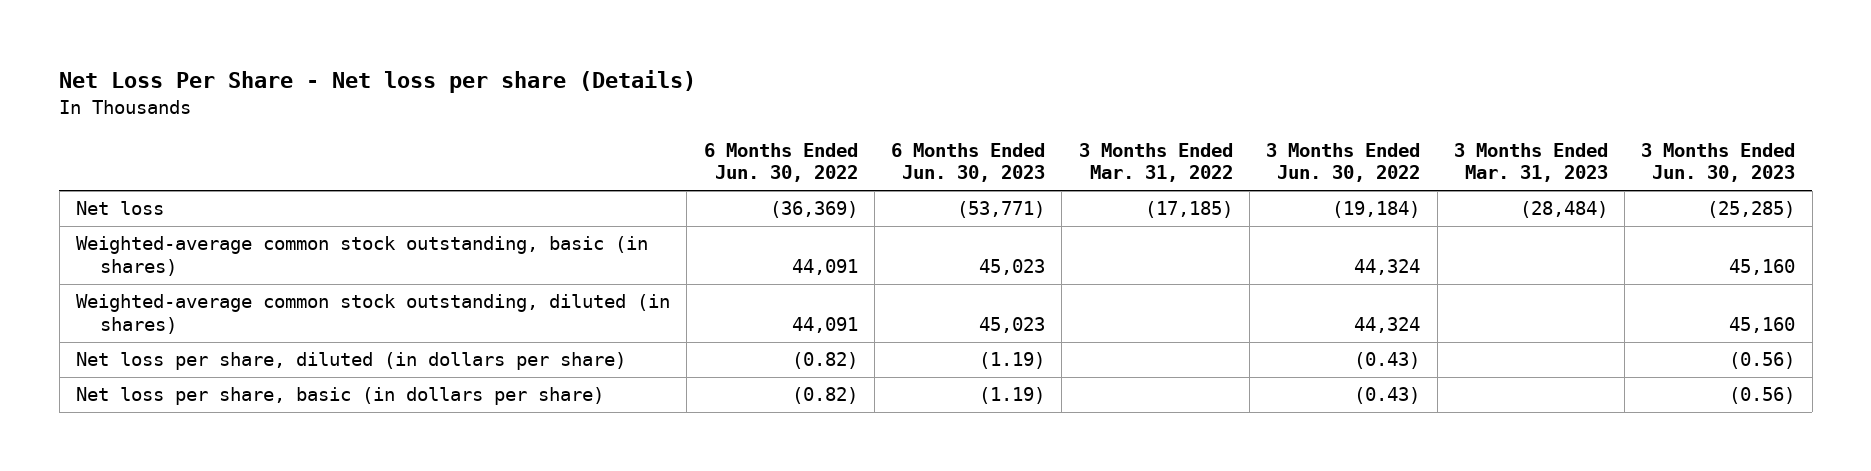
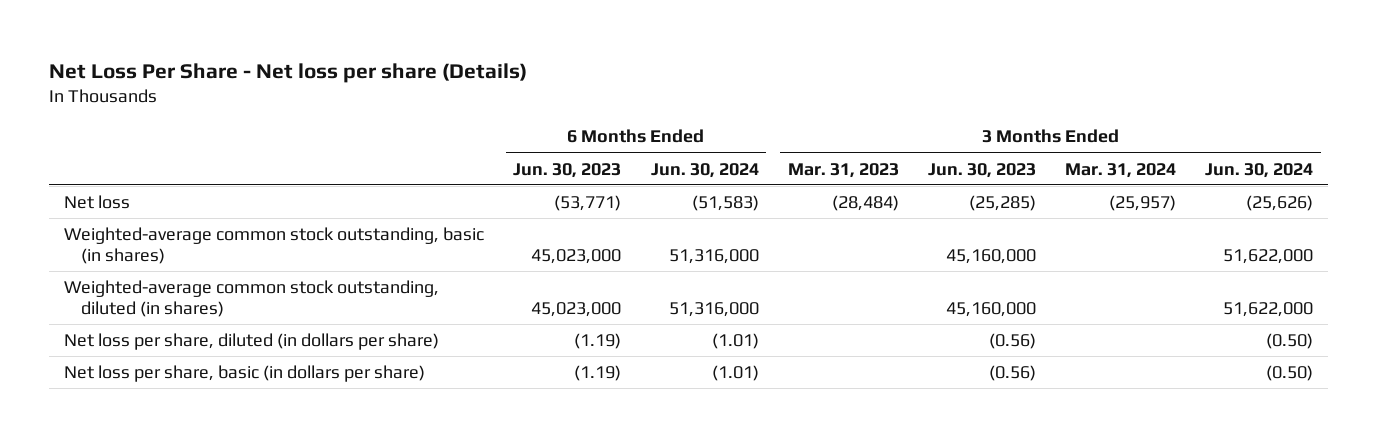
[703,142,858,183] 6 Months Ended Jun. 30, 2022 -> none
[1078,142,1233,183] 3 Months Ended Mar. 31, 2022 -> none
[1266,142,1421,183] 3 Months Ended Jun. 30, 2022 -> none
none -> [650,162,759,178] Jun. 30, 2024
none -> [1065,162,1177,178] Mar. 31, 2024
none -> [1205,162,1314,178] Jun. 30, 2024
[979,259,1046,276] 45,023 -> [531,249,622,265] 45,023,000
[1729,259,1796,276] 45,160 -> [945,249,1036,265] 45,160,000
[979,317,1046,334] 45,023 -> [531,302,622,318] 45,023,000
[1729,317,1796,334] 45,160 -> [945,302,1036,318] 45,160,000

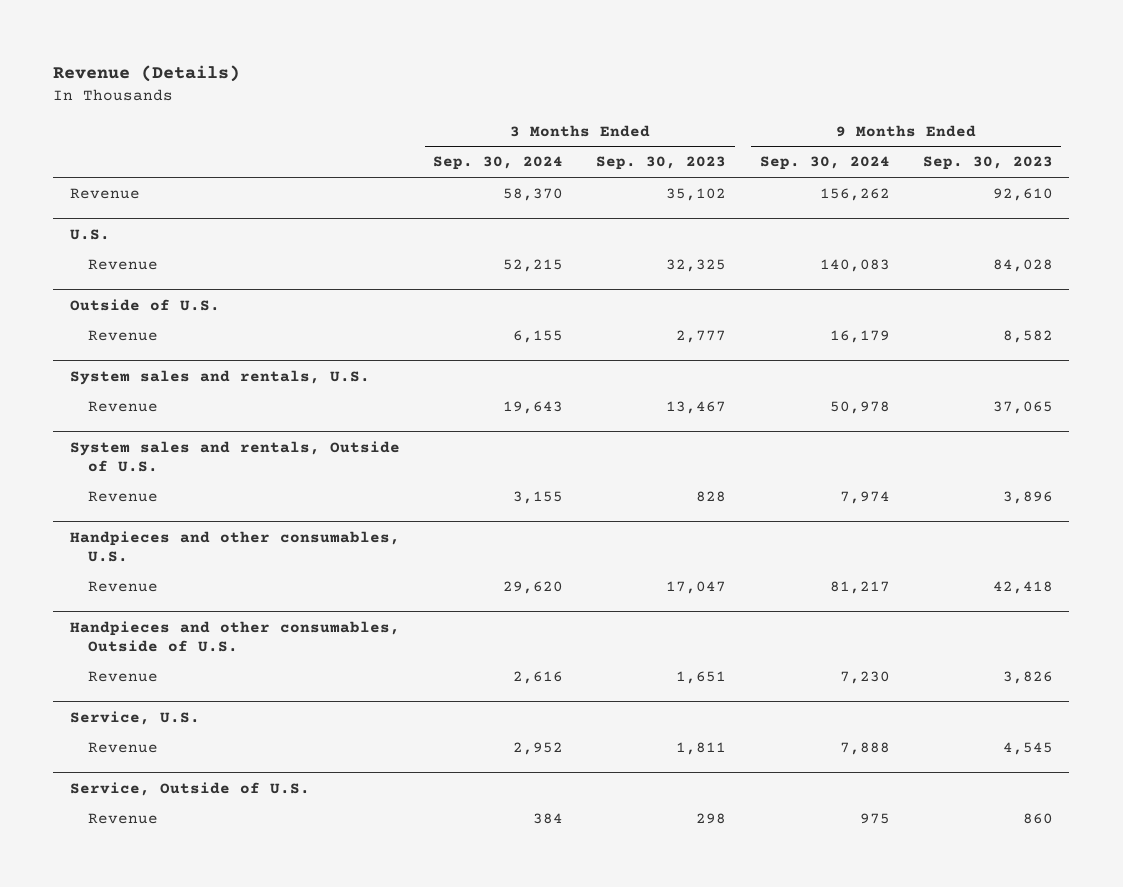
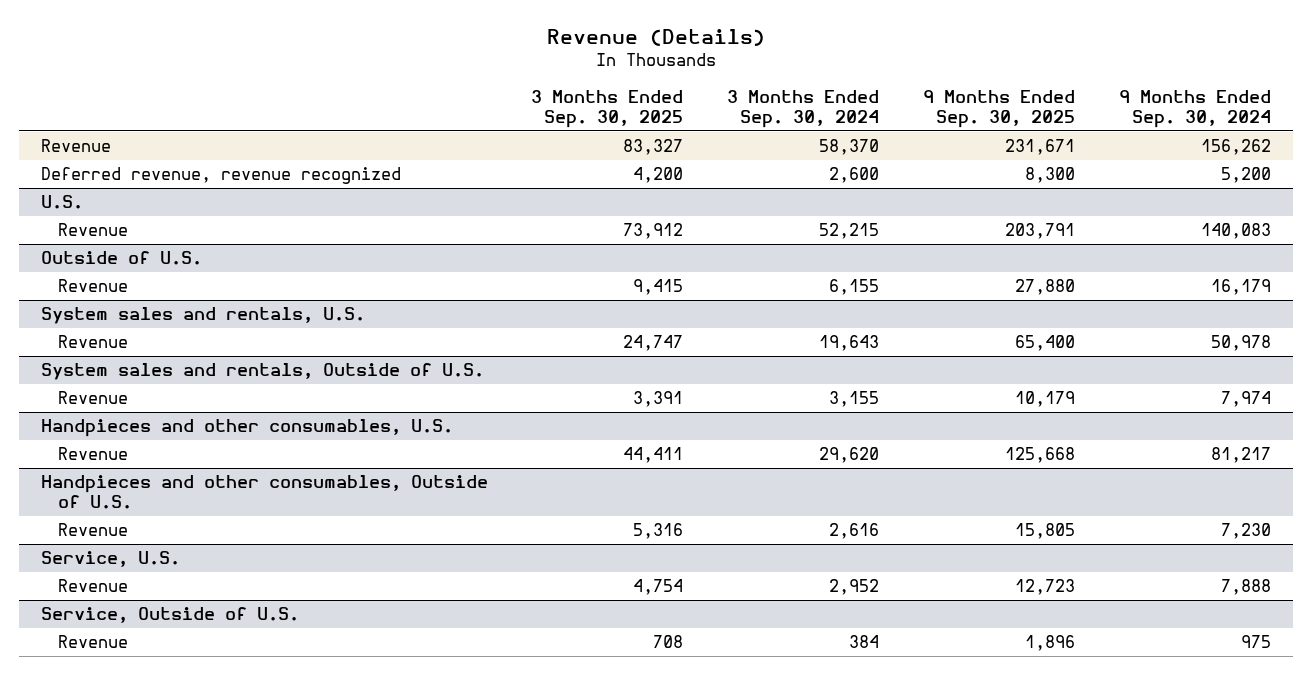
[596,156,727,171] Sep. 30, 2023 -> none
[922,156,1053,171] Sep. 30, 2023 -> none
none -> [531,89,684,128] 3 Months Ended Sep. 30, 2025
none -> [923,89,1076,128] 9 Months Ended Sep. 30, 2025
none -> [40,167,401,185] Deferred revenue, revenue recognized

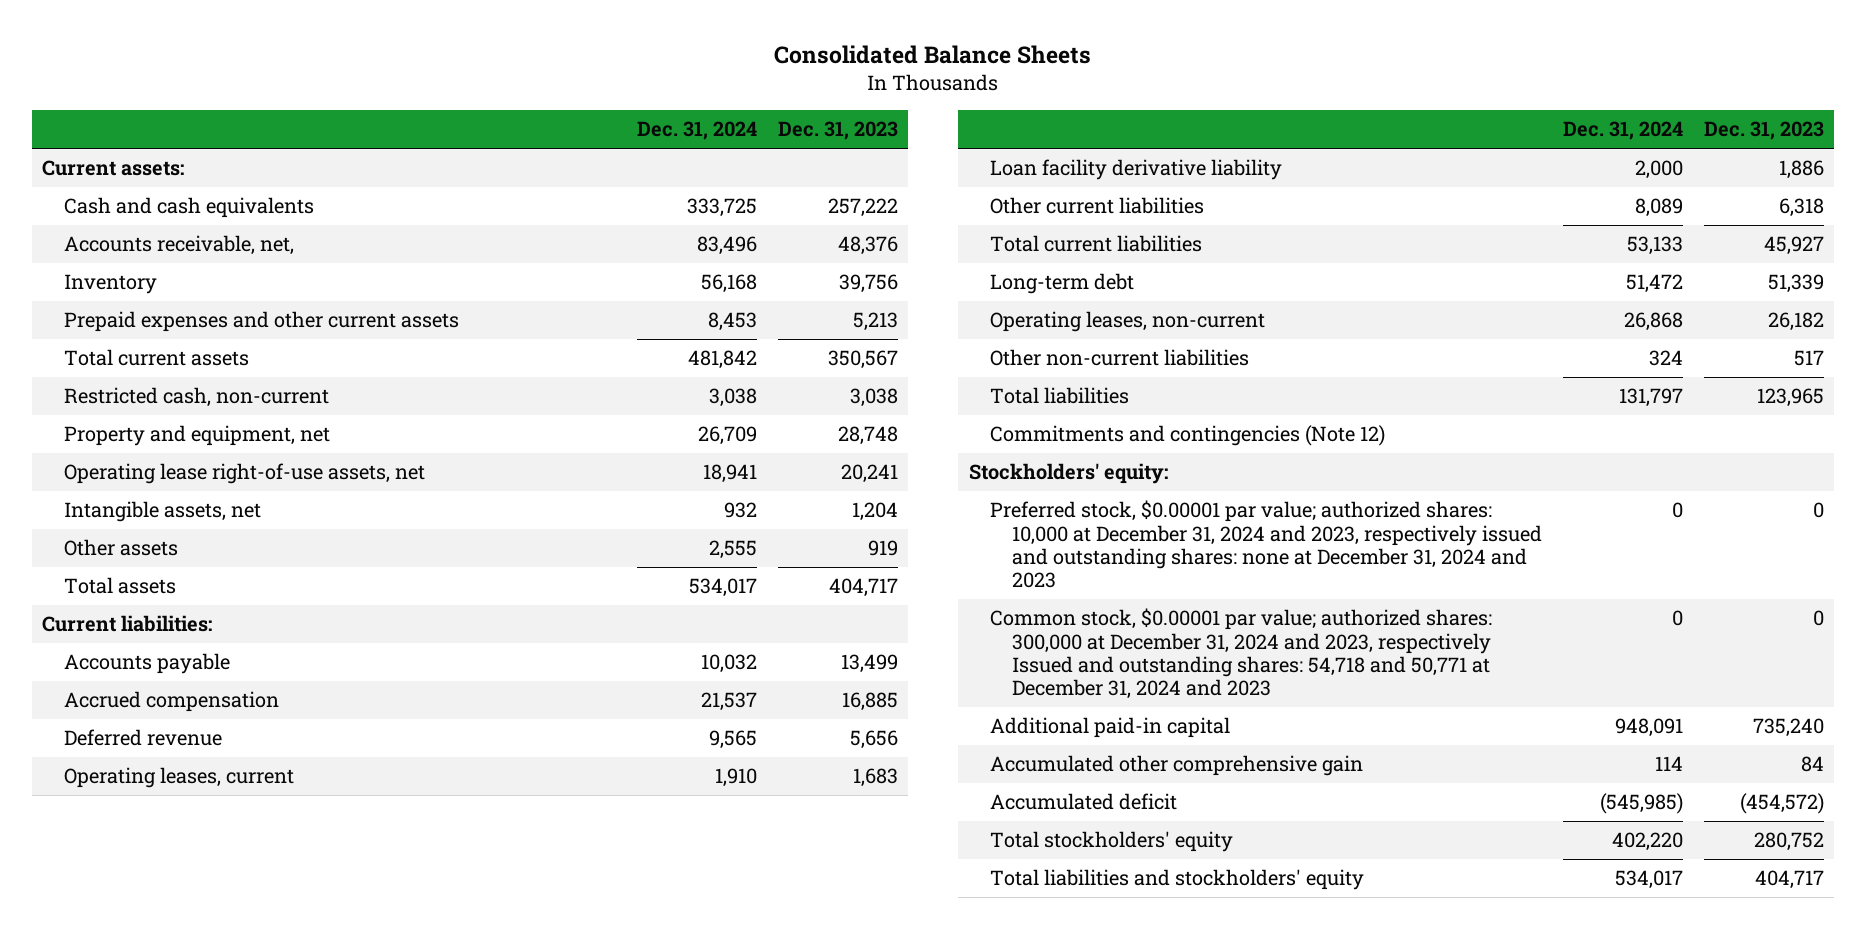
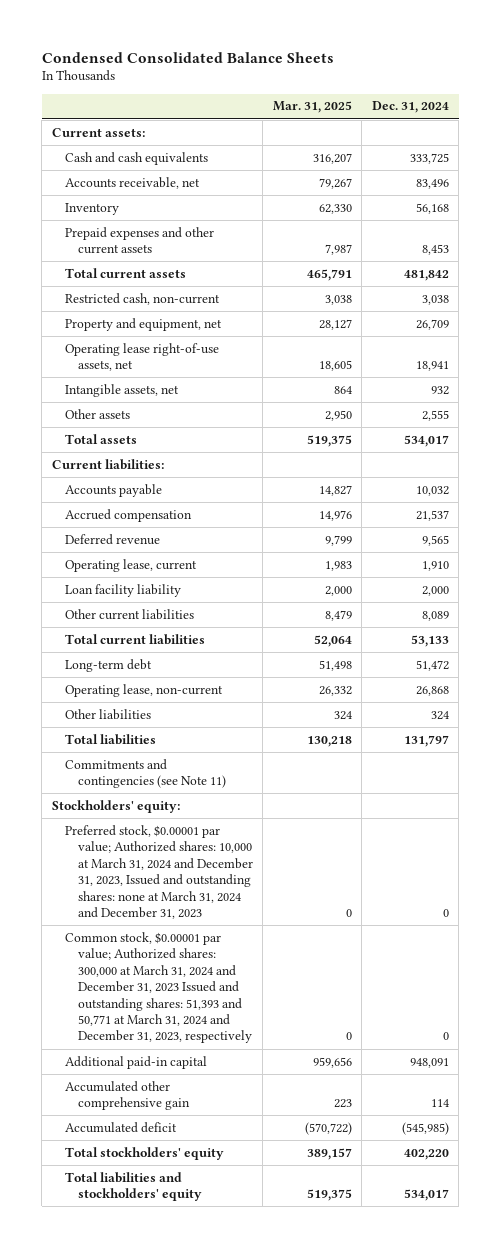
[774,45,1092,65] Consolidated Balance Sheets -> [41,51,334,63] Condensed Consolidated Balance Sheets
[777,121,898,141] Dec. 31, 2023 -> none
none -> [272,101,352,114] Mar. 31, 2025
[64,235,295,256] Accounts receivable, net, -> [64,176,200,189] Accounts receivable, net
[64,767,295,789] Operating leases, current -> [64,558,197,572] Operating lease, current
[990,159,1283,181] Loan facility derivative liability -> [64,583,181,597] Loan facility liability
[990,311,1266,333] Operating leases, non-current -> [64,683,223,697] Operating lease, non-current
[990,349,1250,367] Other non-current liabilities -> [64,708,151,720] Other liabilities
[990,425,1386,447] Commitments and contingencies (Note 12) -> [64,758,226,789] Commitments and contingencies (see Note 11)
[990,500,1542,589] Preferred stock, $0.00001 par value; authorized shares: 10,000 at December 31, 2024 and 2023, respectively issued and outstanding shares: none at December 31, 2024 and 2023 -> [64,824,253,920] Preferred stock, $0.00001 par value; Authorized shares: 10,000 at March 31, 2024 and December 31, 2023, Issued and outstanding shares: none at March 31, 2024 and December 31, 2023
[990,608,1493,700] Common stock, $0.00001 par value; authorized shares: 300,000 at December 31, 2024 and 2023, respectively Issued and outstanding shares: 54,718 and 50,771 at December 31, 2024 and 2023 -> [64,931,252,1044] Common stock, $0.00001 par value; Authorized shares: 300,000 at March 31, 2024 and December 31, 2023 Issued and outstanding shares: 51,393 and 50,771 at March 31, 2024 and December 31, 2023, respectively

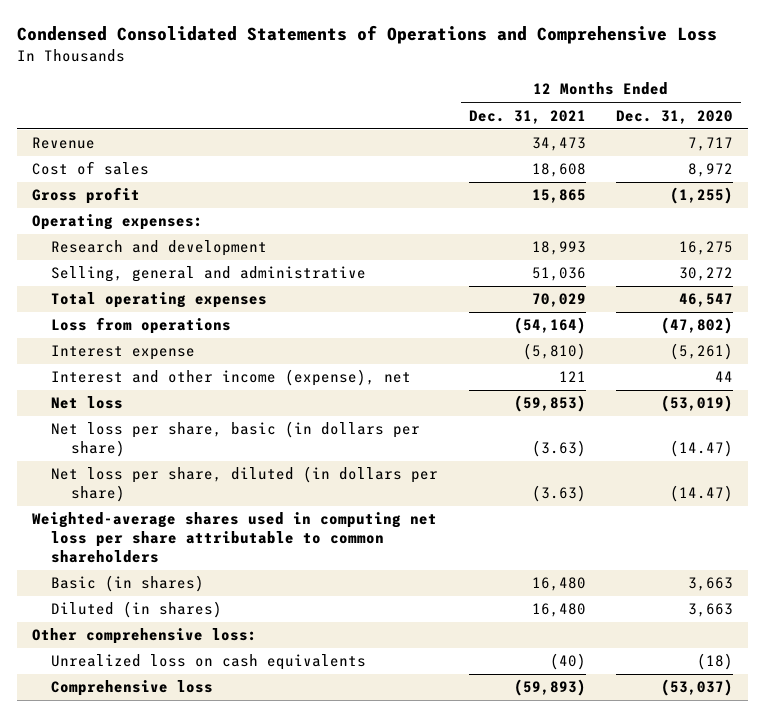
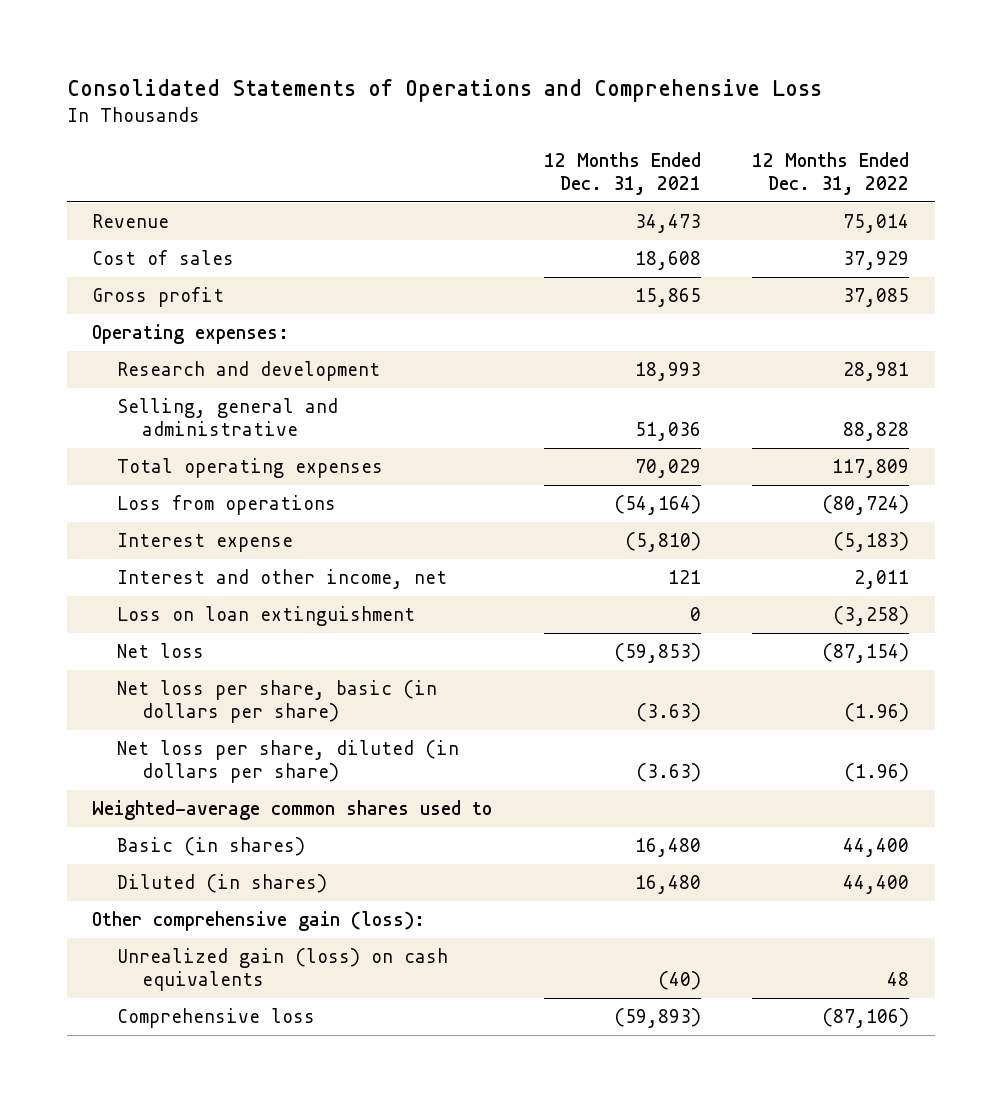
[17,25,718,45] Condensed Consolidated Statements of Operations and Comprehensive Loss -> [66,79,822,103] Consolidated Statements of Operations and Comprehensive Loss
[616,109,734,124] Dec. 31, 2020 -> none
none -> [752,151,910,195] 12 Months Ended Dec. 31, 2022
[51,369,412,387] Interest and other income (expense), net -> [117,569,448,590] Interest and other income, net
none -> [117,606,416,627] Loss on loan extinguishment
[32,512,438,563] Weighted-average shares used in computing net loss per share attributable to common shareholders -> [92,800,493,821] Weighted-average common shares used to
[32,628,258,645] Other comprehensive loss: -> [92,911,426,932] Other comprehensive gain (loss):
[51,654,367,671] Unrealized loss on cash equivalents -> [117,948,449,992] Unrealized gain (loss) on cash equivalents

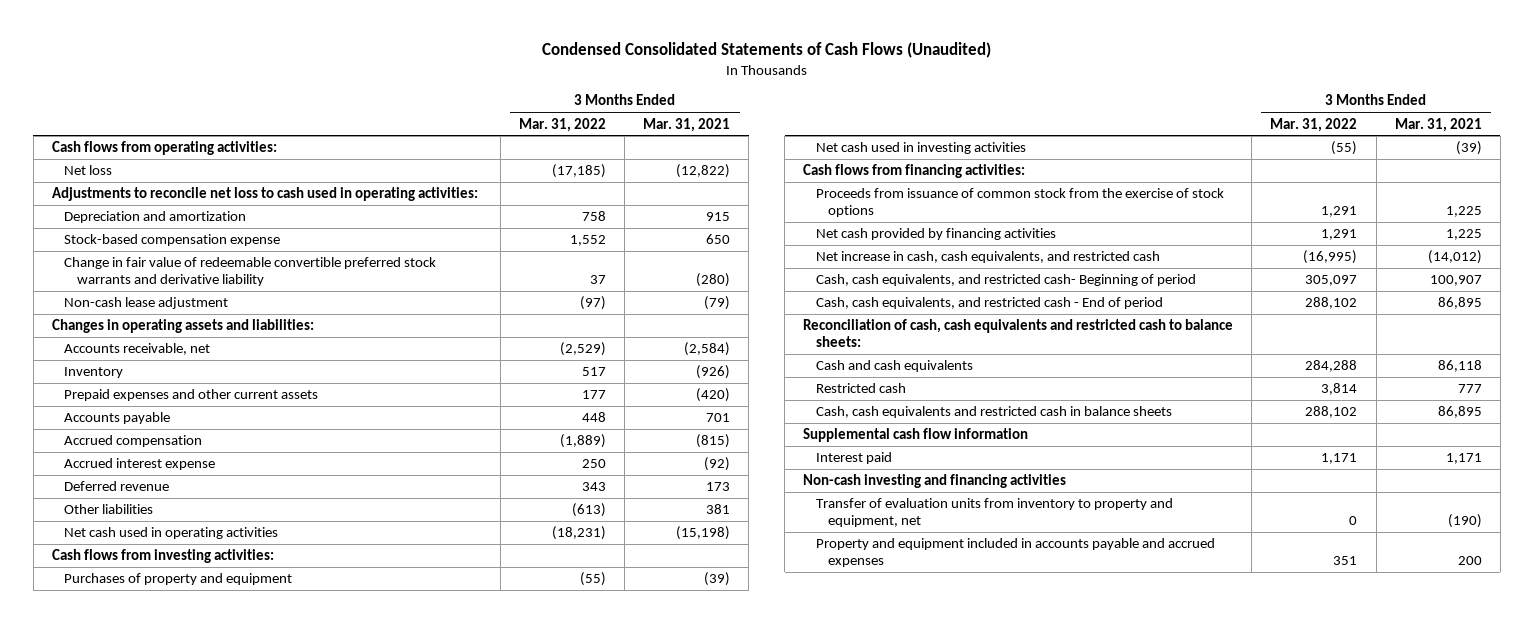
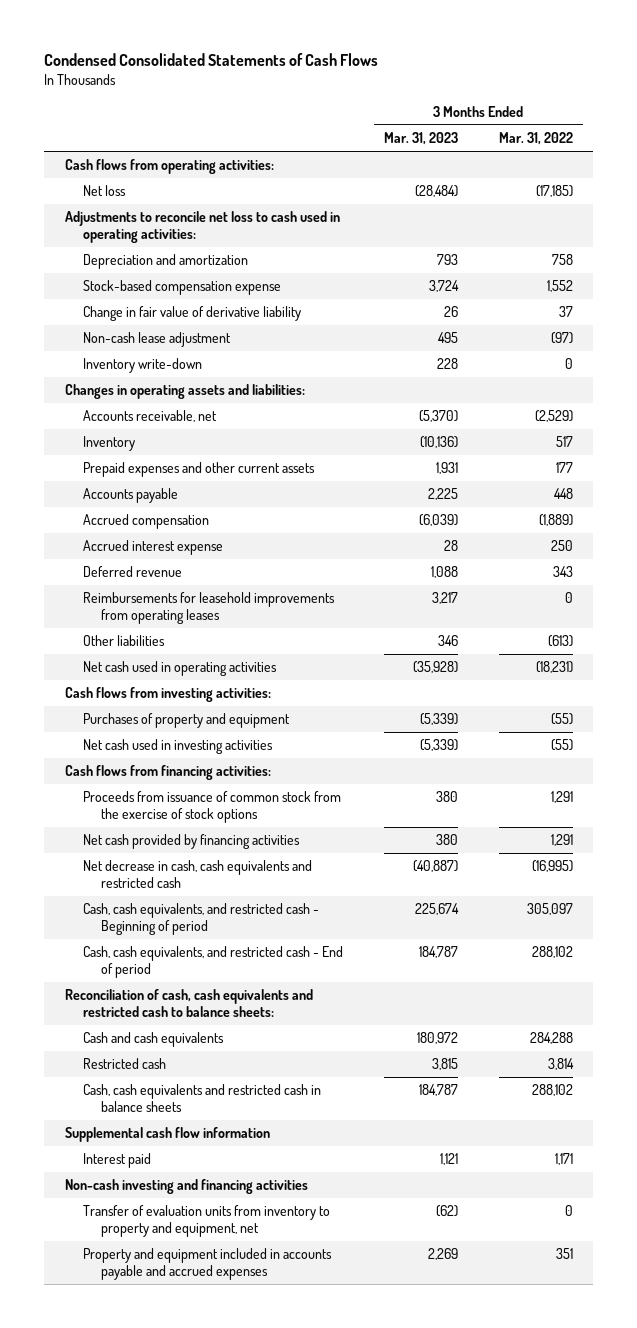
[541,42,991,59] Condensed Consolidated Statements of Cash Flows (Unaudited) -> [44,52,379,66] Condensed Consolidated Statements of Cash Flows
[643,117,731,132] Mar. 31, 2021 -> none
none -> [383,132,458,146] Mar. 31, 2023
[64,257,437,287] Change in fair value of redeemable convertible preferred stock warrants and derivative liability -> [82,306,301,322] Change in fair value of derivative liability
none -> [82,358,202,374] Inventory write-down
none -> [82,592,335,625] Reimbursements for leasehold improvements from operating leases
[815,251,1160,264] Net increase in cash, cash equivalents, and restricted cash -> [82,860,312,889] Net decrease in cash, cash equivalents and restricted cash
[815,274,1196,287] Cash, cash equivalents, and restricted cash- Beginning of period -> [82,903,319,936] Cash, cash equivalents, and restricted cash - Beginning of period

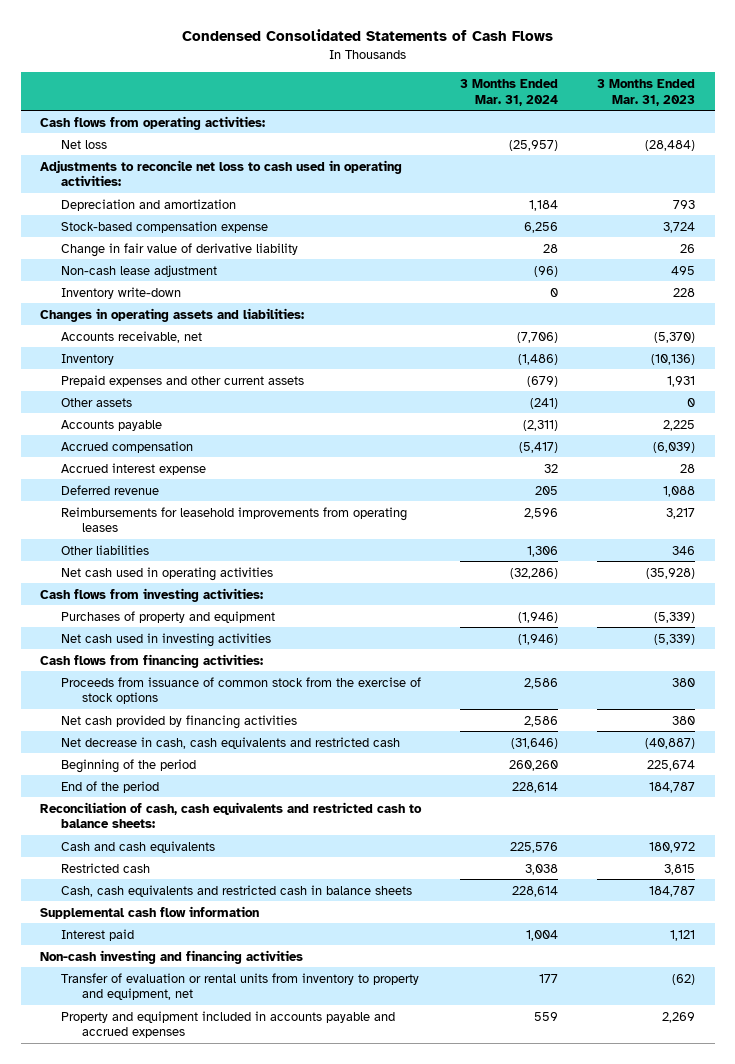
[498,132,573,146] Mar. 31, 2022 -> none
none -> [460,78,559,106] 3 Months Ended Mar. 31, 2024
none -> [61,397,133,407] Other assets
[82,903,319,936] Cash, cash equivalents, and restricted cash - Beginning of period -> [61,758,197,773] Beginning of the period
[82,946,343,979] Cash, cash equivalents, and restricted cash - End of period -> [61,780,160,793] End of the period
[82,1205,330,1238] Transfer of evaluation units from inventory to property and equipment, net -> [61,972,420,1001] Transfer of evaluation or rental units from inventory to property and equipment, net

